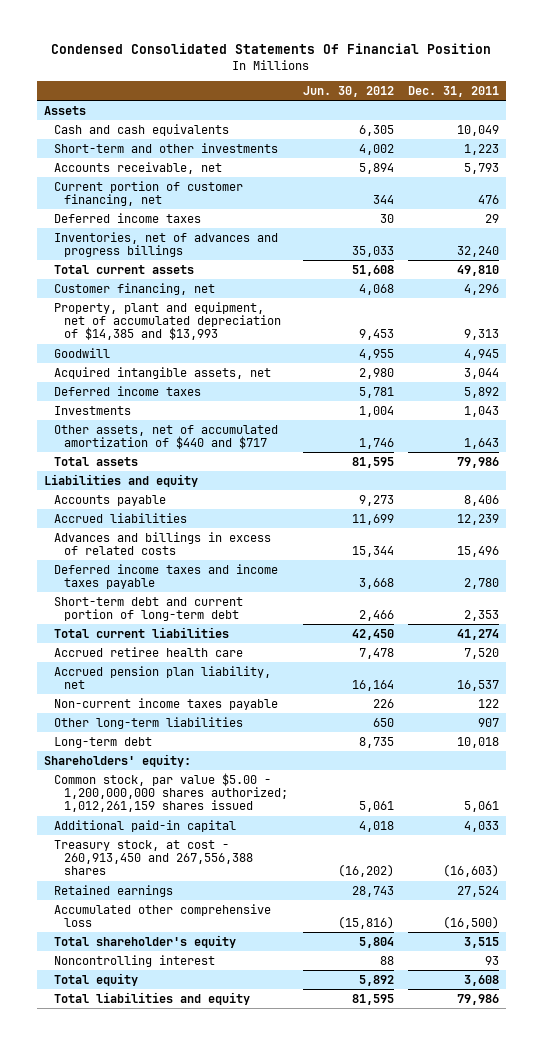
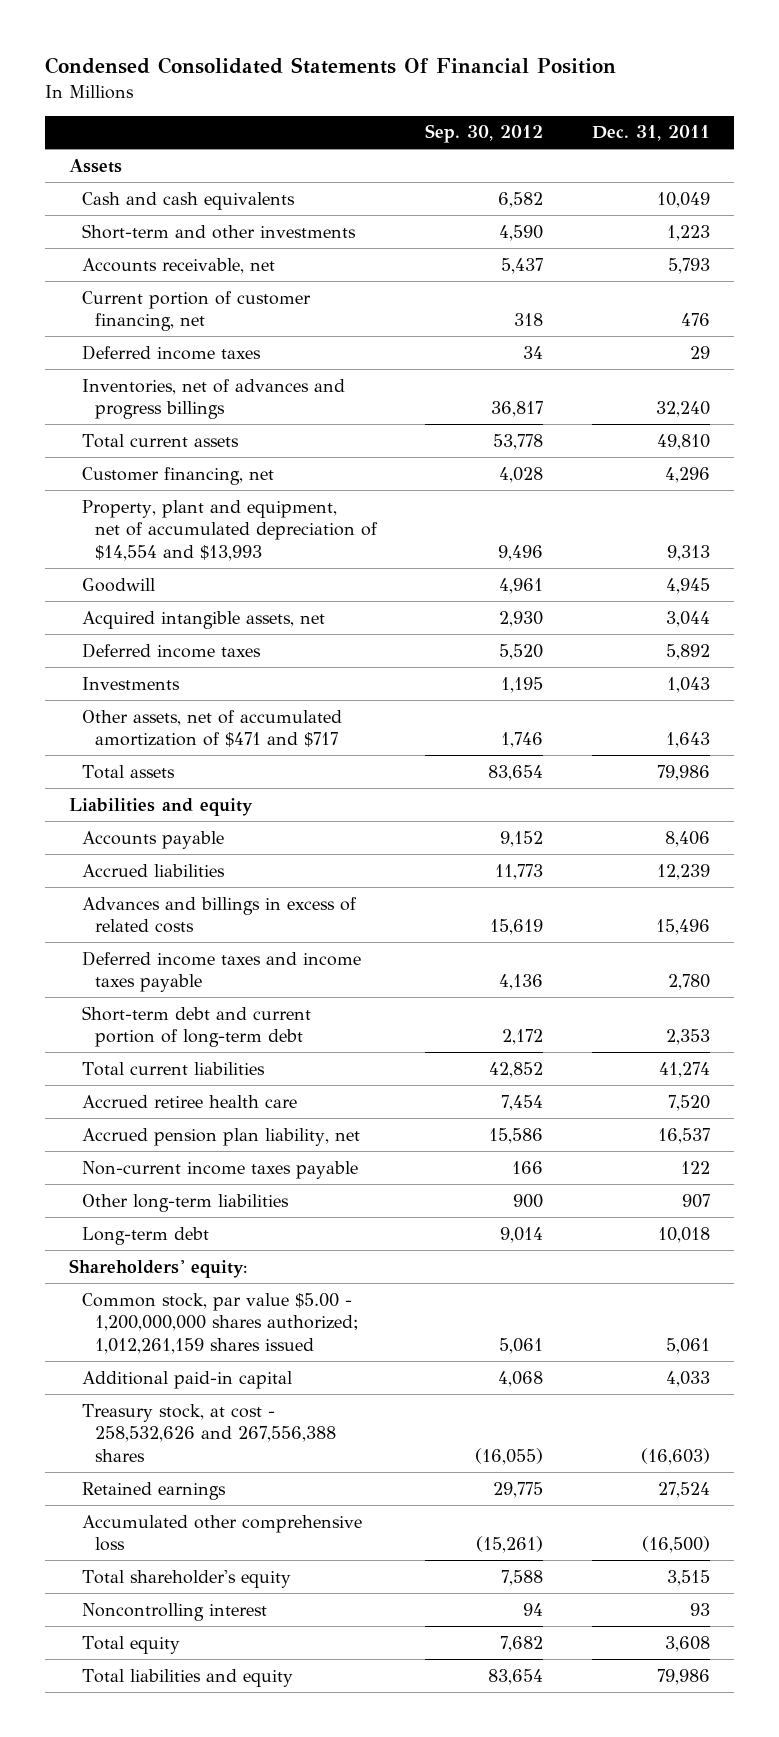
[302,85,394,97] Jun. 30, 2012 -> none
none -> [425,124,544,144] Sep. 30, 2012
[54,301,282,341] Property, plant and equipment, net of accumulated depreciation of $14,385 and $13,993 -> [82,499,379,561] Property, plant and equipment, net of accumulated depreciation of $14,554 and $13,993
[54,424,279,450] Other assets, net of accumulated amortization of $440 and $717 -> [82,709,343,748] Other assets, net of accumulated amortization of $471 and $717
[54,839,254,876] Treasury stock, at cost - 260,913,450 and 267,556,388 shares -> [82,1403,337,1462] Treasury stock, at cost - 258,532,626 and 267,556,388 shares

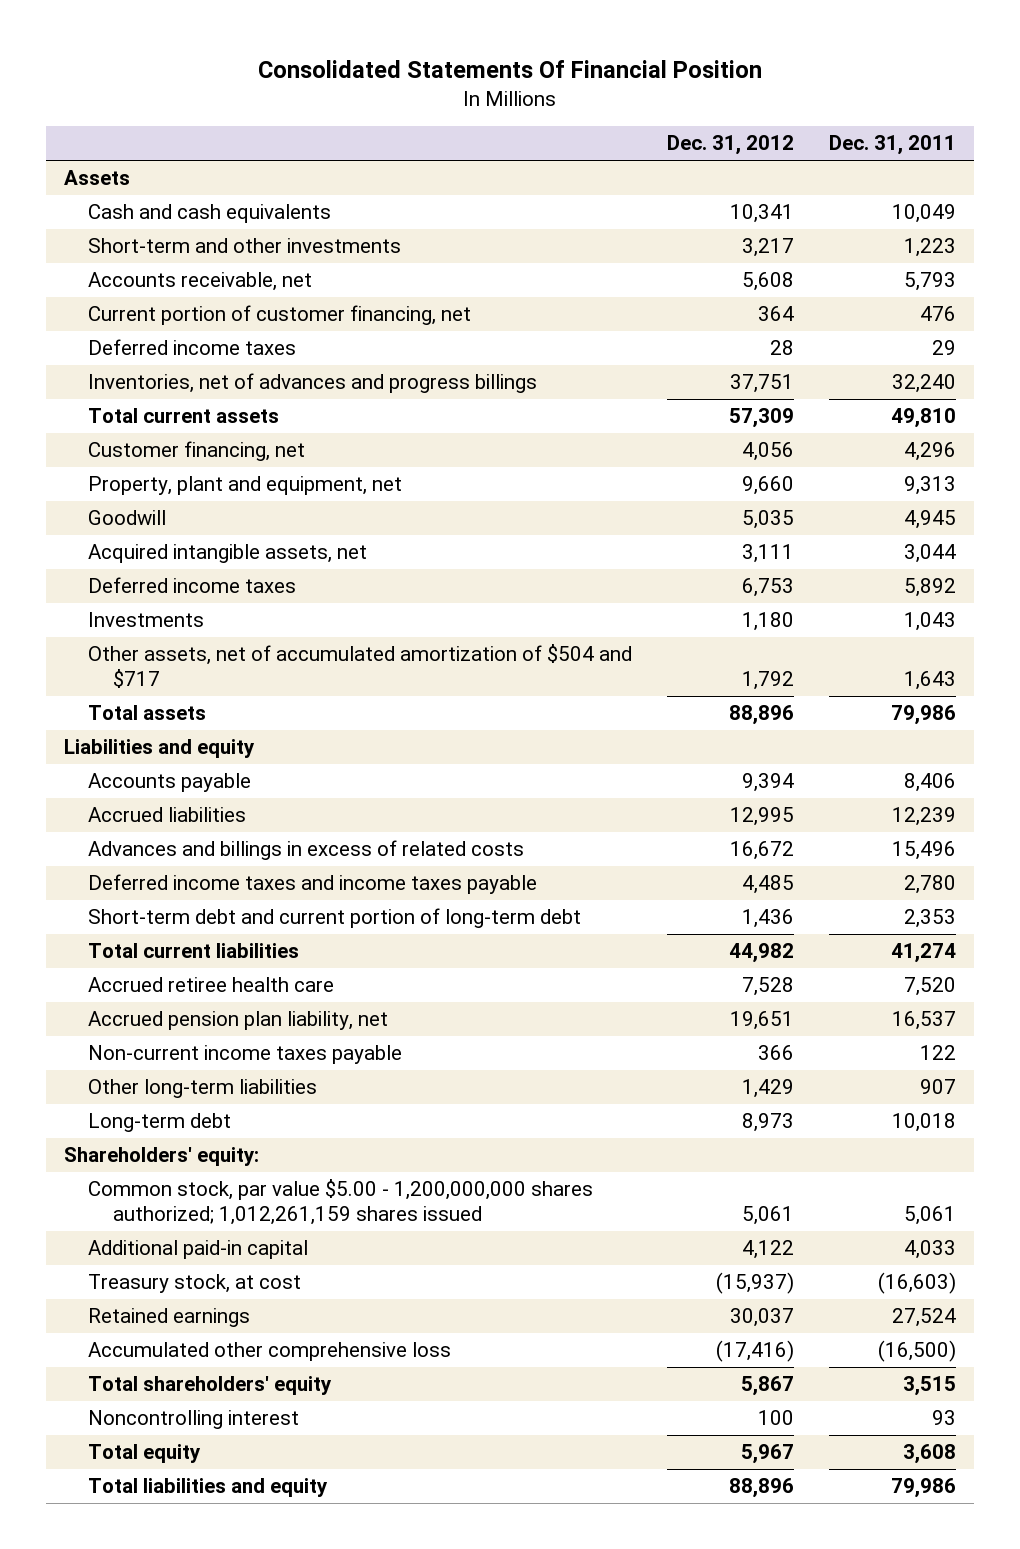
[45,57,617,75] Condensed Consolidated Statements Of Financial Position -> [258,60,763,79] Consolidated Statements Of Financial Position
[425,124,544,144] Sep. 30, 2012 -> none
none -> [667,135,795,156] Dec. 31, 2012
[82,499,379,561] Property, plant and equipment, net of accumulated depreciation of $14,554 and $13,993 -> [88,476,403,496] Property, plant and equipment, net
[82,709,343,748] Other assets, net of accumulated amortization of $471 and $717 -> [88,644,633,689] Other assets, net of accumulated amortization of $504 and $717
[82,1403,337,1462] Treasury stock, at cost - 258,532,626 and 267,556,388 shares -> [88,1274,302,1294] Treasury stock, at cost
[82,1569,292,1588] Total shareholder's equity -> [88,1376,333,1396] Total shareholders' equity

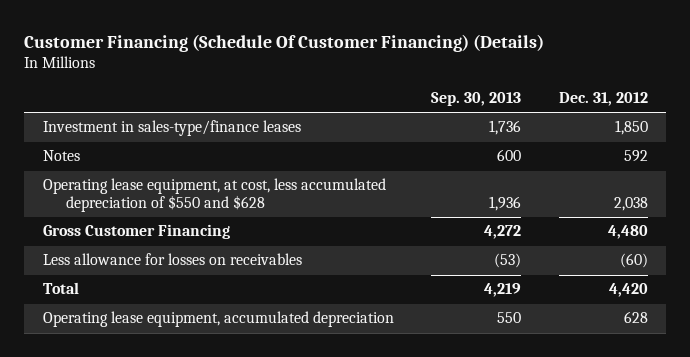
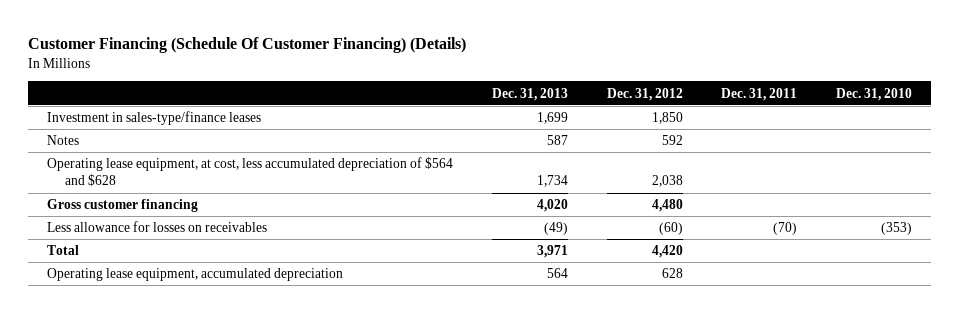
[431,92,522,107] Sep. 30, 2013 -> none
none -> [491,87,568,101] Dec. 31, 2013
none -> [721,87,798,101] Dec. 31, 2011
none -> [835,87,912,101] Dec. 31, 2010
[42,178,386,213] Operating lease equipment, at cost, less accumulated depreciation of $550 and $628 -> [47,157,454,187] Operating lease equipment, at cost, less accumulated depreciation of $564 and $628
[42,224,230,240] Gross Customer Financing -> [47,199,199,213] Gross customer financing

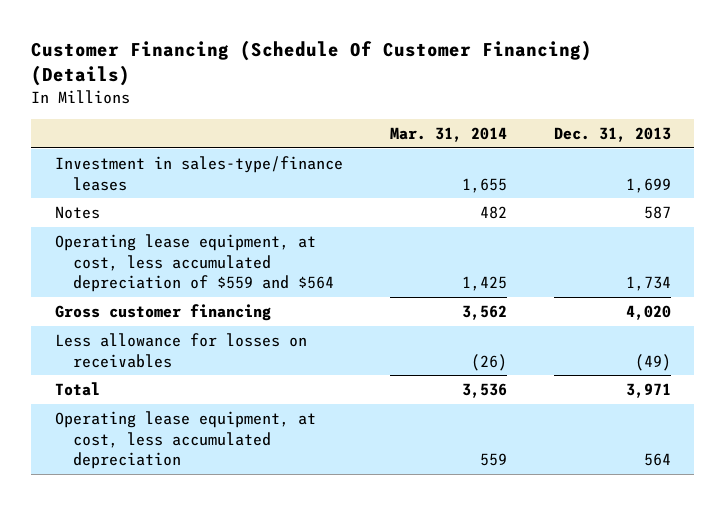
[606,87,683,101] Dec. 31, 2012 -> none
[721,87,798,101] Dec. 31, 2011 -> none
[835,87,912,101] Dec. 31, 2010 -> none
none -> [389,127,507,143] Mar. 31, 2014
[47,157,454,187] Operating lease equipment, at cost, less accumulated depreciation of $564 and $628 -> [54,233,334,293] Operating lease equipment, at cost, less accumulated depreciation of $559 and $564
[47,268,344,282] Operating lease equipment, accumulated depreciation -> [54,410,316,470] Operating lease equipment, at cost, less accumulated depreciation

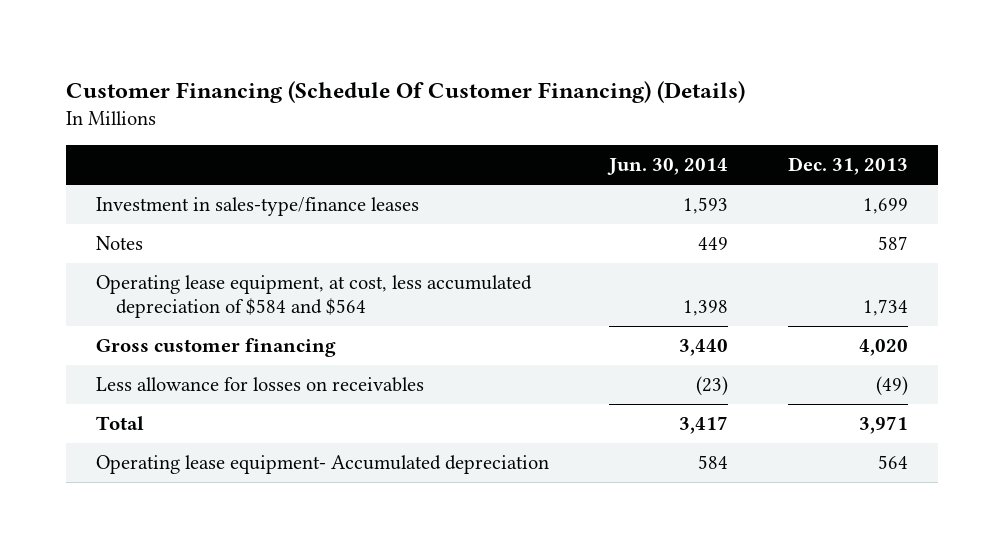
[389,127,507,143] Mar. 31, 2014 -> none
none -> [606,158,728,176] Jun. 30, 2014
[54,233,334,293] Operating lease equipment, at cost, less accumulated depreciation of $559 and $564 -> [95,275,532,318] Operating lease equipment, at cost, less accumulated depreciation of $584 and $564
[54,410,316,470] Operating lease equipment, at cost, less accumulated depreciation -> [95,455,549,475] Operating lease equipment- Accumulated depreciation

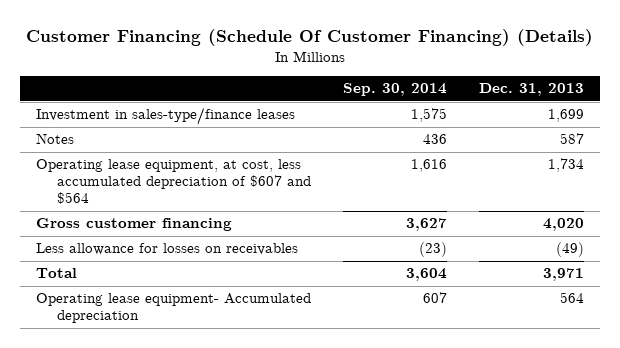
[606,158,728,176] Jun. 30, 2014 -> none
none -> [343,83,448,97] Sep. 30, 2014
[95,275,532,318] Operating lease equipment, at cost, less accumulated depreciation of $584 and $564 -> [36,159,311,205] Operating lease equipment, at cost, less accumulated depreciation of $607 and $564

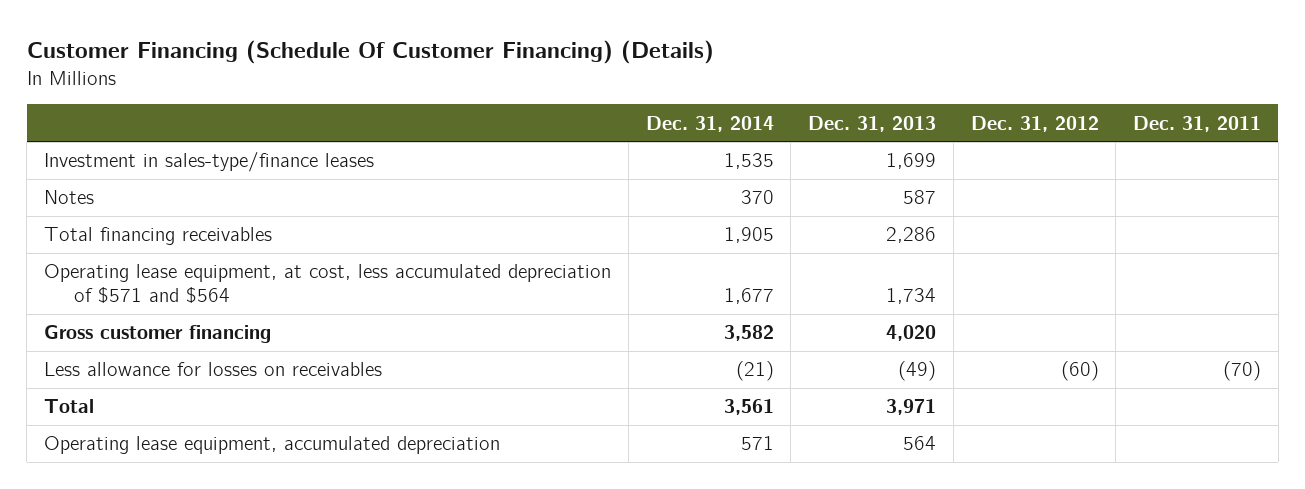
[343,83,448,97] Sep. 30, 2014 -> none
none -> [645,115,774,132] Dec. 31, 2014
none -> [970,115,1099,132] Dec. 31, 2012
none -> [1133,115,1262,132] Dec. 31, 2011
none -> [43,227,272,246] Total financing receivables
[36,159,311,205] Operating lease equipment, at cost, less accumulated depreciation of $607 and $564 -> [43,264,611,304] Operating lease equipment, at cost, less accumulated depreciation of $571 and $564
[36,293,312,324] Operating lease equipment- Accumulated depreciation -> [43,436,500,455] Operating lease equipment, accumulated depreciation

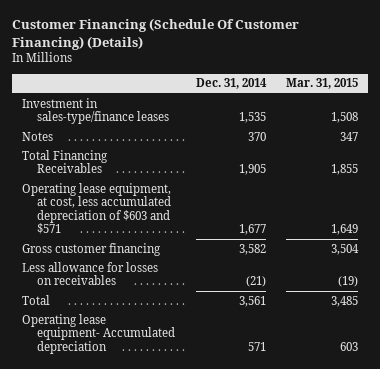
[808,115,937,132] Dec. 31, 2013 -> none
[970,115,1099,132] Dec. 31, 2012 -> none
[1133,115,1262,132] Dec. 31, 2011 -> none
none -> [285,78,358,90] Mar. 31, 2015
[43,227,272,246] Total financing receivables -> [21,149,108,174] Total Financing Receivables
[43,264,611,304] Operating lease equipment, at cost, less accumulated depreciation of $571 and $564 -> [21,182,172,235] Operating lease equipment, at cost, less accumulated depreciation of $603 and $571
[43,436,500,455] Operating lease equipment, accumulated depreciation -> [21,313,176,354] Operating lease equipment- Accumulated depreciation

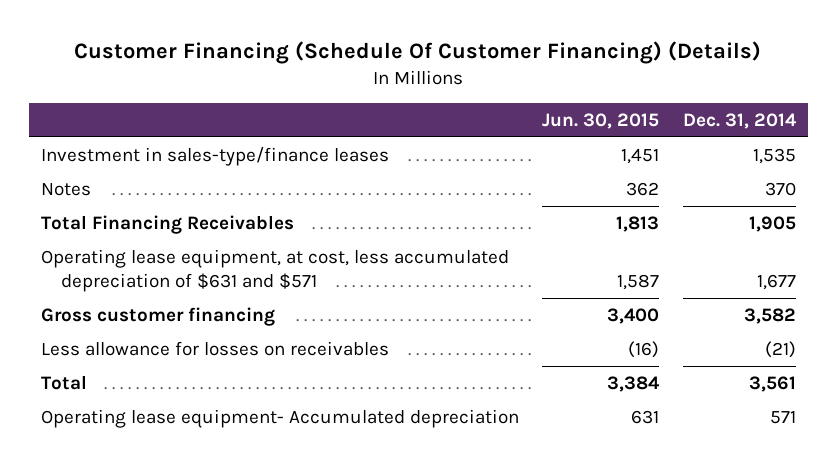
[285,78,358,90] Mar. 31, 2015 -> none
none -> [542,112,660,129] Jun. 30, 2015
[21,182,172,235] Operating lease equipment, at cost, less accumulated depreciation of $603 and $571 -> [40,249,509,292] Operating lease equipment, at cost, less accumulated depreciation of $631 and $571

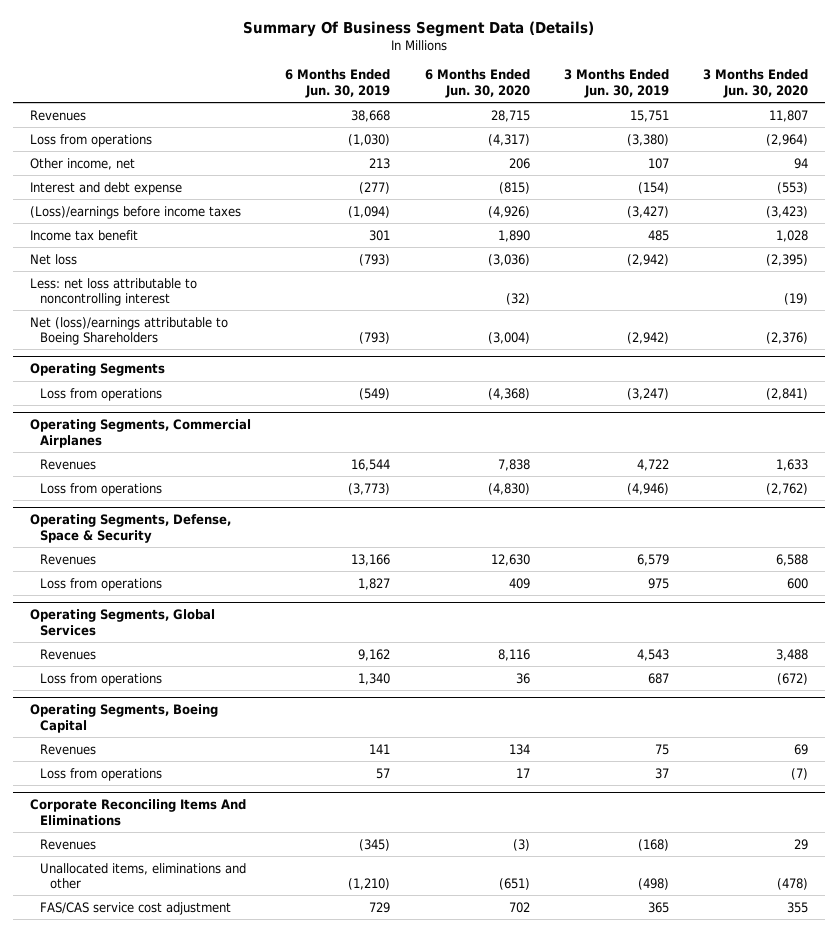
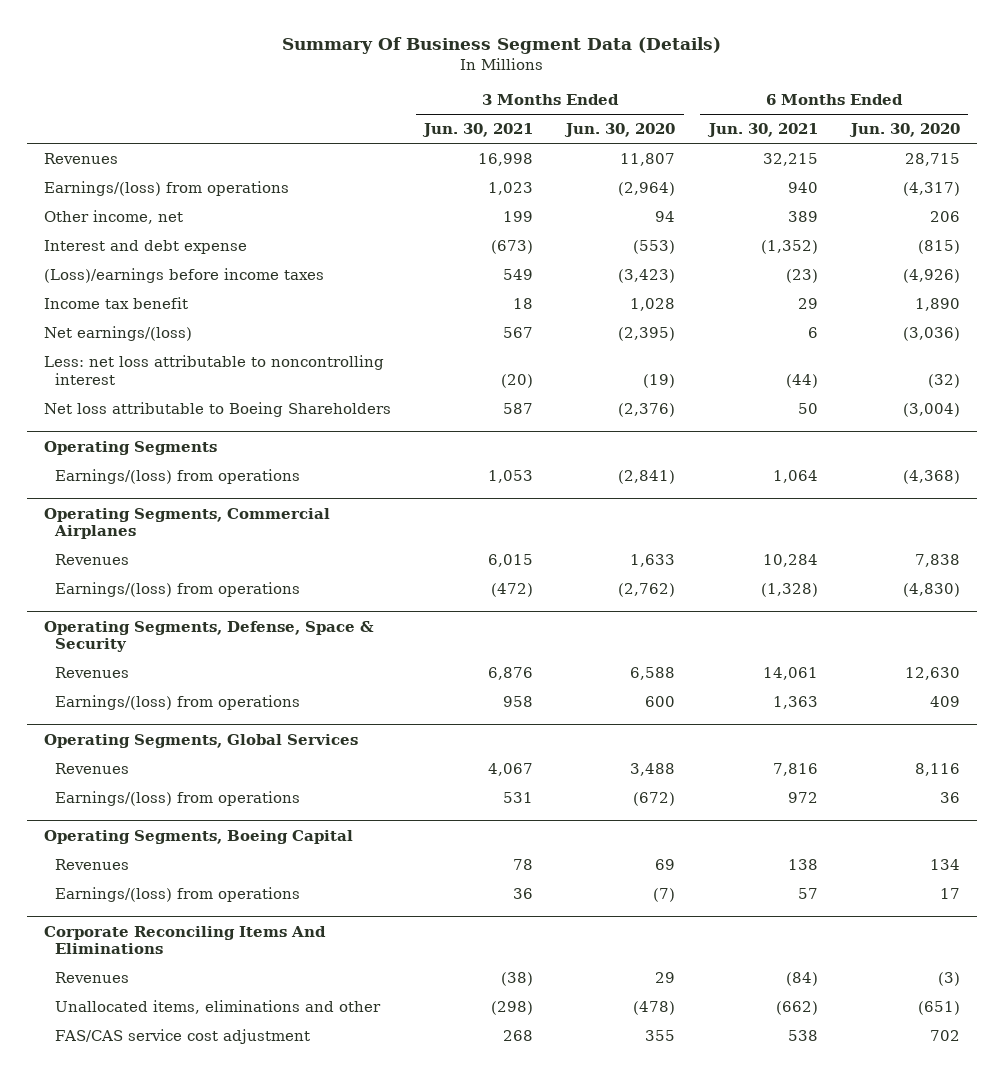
[285,69,391,98] 6 Months Ended Jun. 30, 2019 -> none
[563,69,669,98] 3 Months Ended Jun. 30, 2019 -> none
none -> [422,123,534,138] Jun. 30, 2021
none -> [706,123,818,138] Jun. 30, 2021
[30,133,153,147] Loss from operations -> [43,180,289,196] Earnings/(loss) from operations
[30,253,78,265] Net loss -> [43,325,192,341] Net earnings/(loss)
[30,316,229,345] Net (loss)/earnings attributable to Boeing Shareholders -> [43,401,391,417] Net loss attributable to Boeing Shareholders
[40,387,163,401] Loss from operations -> [54,468,300,484] Earnings/(loss) from operations
[40,482,163,496] Loss from operations -> [54,581,300,597] Earnings/(loss) from operations
[40,577,163,591] Loss from operations -> [54,694,300,710] Earnings/(loss) from operations
[40,672,163,686] Loss from operations -> [54,790,300,806] Earnings/(loss) from operations
[40,767,163,781] Loss from operations -> [54,886,300,902] Earnings/(loss) from operations

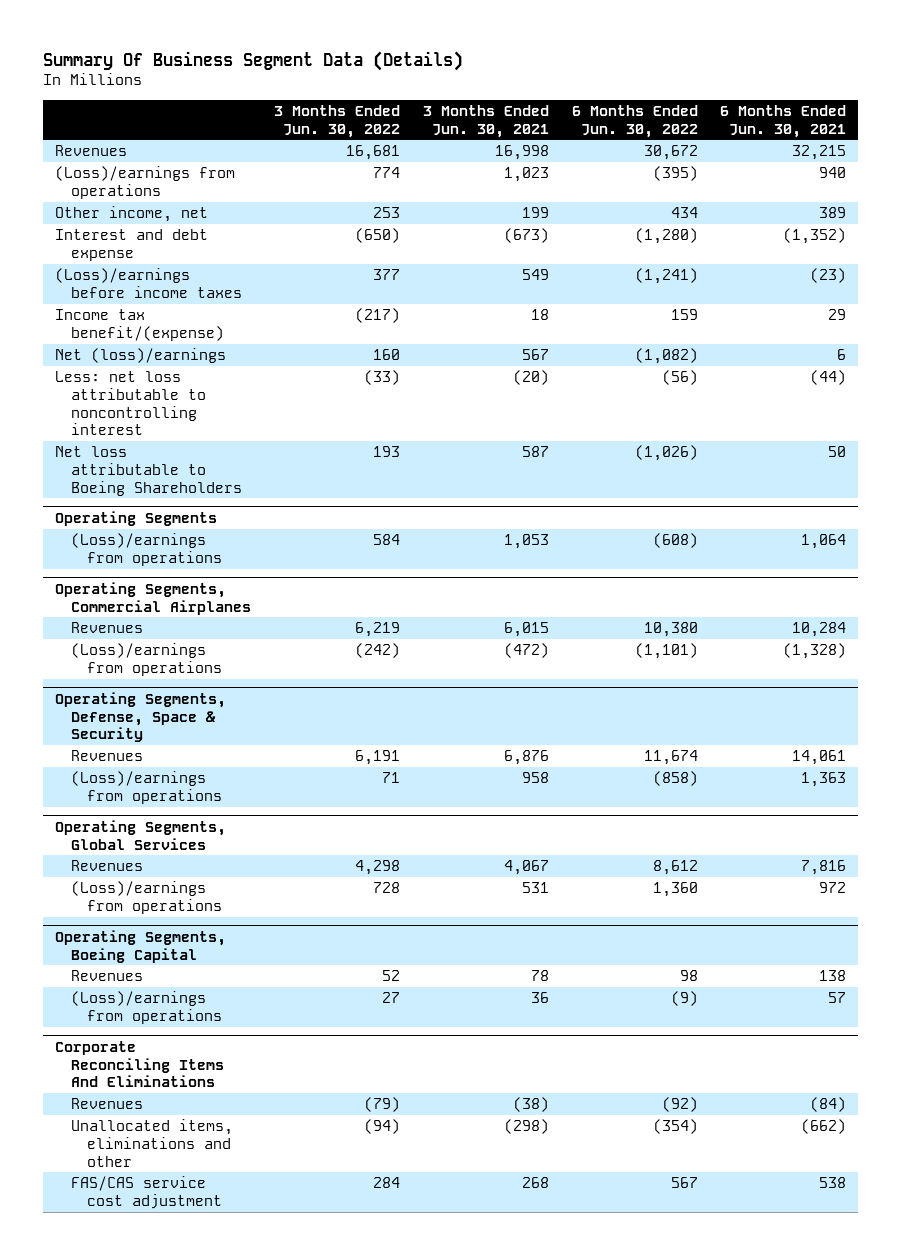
[564,123,676,138] Jun. 30, 2020 -> none
[848,123,960,138] Jun. 30, 2020 -> none
none -> [273,104,400,138] 3 Months Ended Jun. 30, 2022
none -> [571,104,698,138] 6 Months Ended Jun. 30, 2022
[43,180,289,196] Earnings/(loss) from operations -> [54,165,235,199] (Loss)/earnings from operations
[43,296,188,309] Income tax benefit -> [54,308,224,341] Income tax benefit/(expense)
[43,325,192,341] Net earnings/(loss) -> [54,347,226,363] Net (loss)/earnings
[54,468,300,484] Earnings/(loss) from operations -> [70,532,222,566] (Loss)/earnings from operations
[54,581,300,597] Earnings/(loss) from operations -> [70,642,222,676] (Loss)/earnings from operations
[54,694,300,710] Earnings/(loss) from operations -> [70,770,222,804] (Loss)/earnings from operations
[54,790,300,806] Earnings/(loss) from operations -> [70,880,222,914] (Loss)/earnings from operations
[54,886,300,902] Earnings/(loss) from operations -> [70,990,222,1024] (Loss)/earnings from operations

